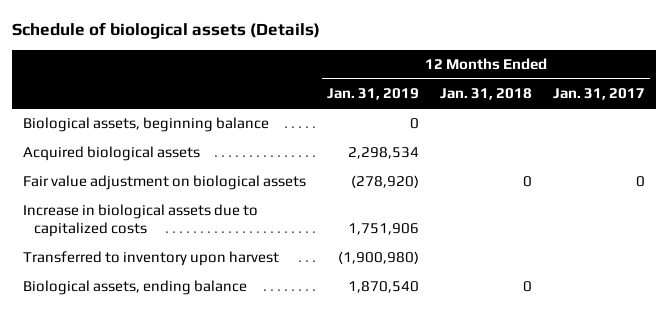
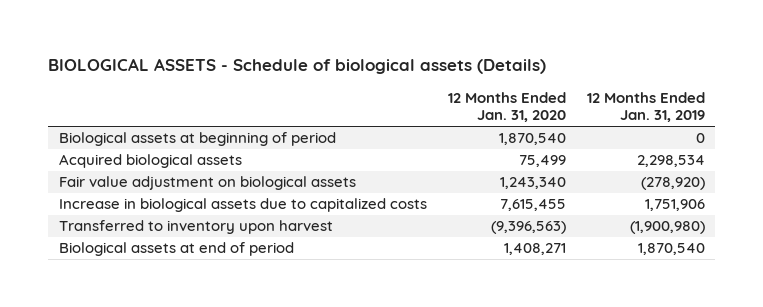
[12,21,321,39] Schedule of biological assets (Details) -> [48,58,547,75] BIOLOGICAL ASSETS - Schedule of biological assets (Details)
[439,88,532,101] Jan. 31, 2018 -> none
[553,88,646,101] Jan. 31, 2017 -> none
none -> [447,91,566,123] 12 Months Ended Jan. 31, 2020
[22,117,269,133] Biological assets, beginning balance -> [58,132,336,147] Biological assets at beginning of period
[22,280,247,296] Biological assets, ending balance -> [58,242,294,257] Biological assets at end of period

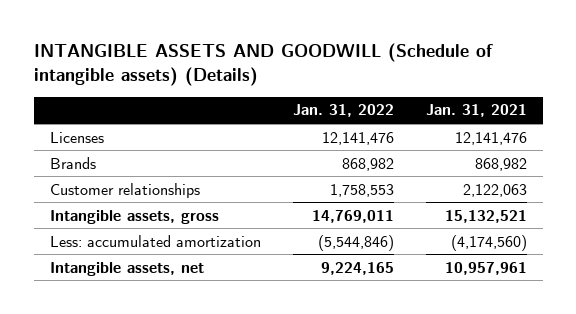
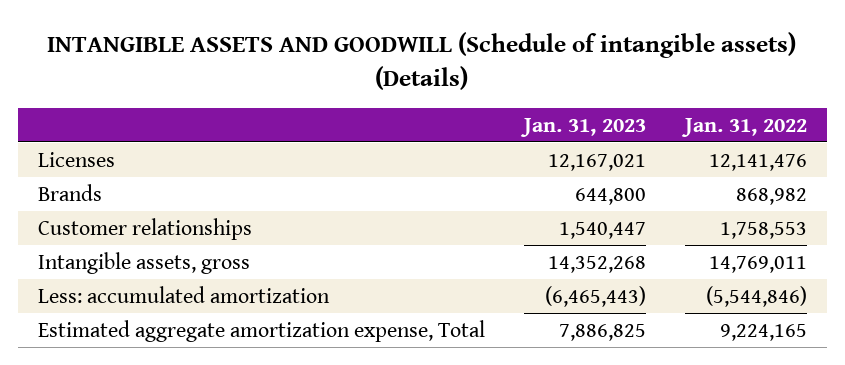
[425,104,527,118] Jan. 31, 2021 -> none
none -> [519,117,646,137] Jan. 31, 2023
[49,261,204,276] Intangible assets, net -> [37,319,485,342] Estimated aggregate amortization expense, Total

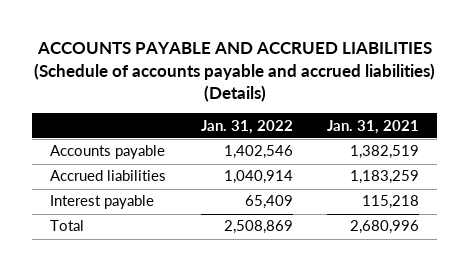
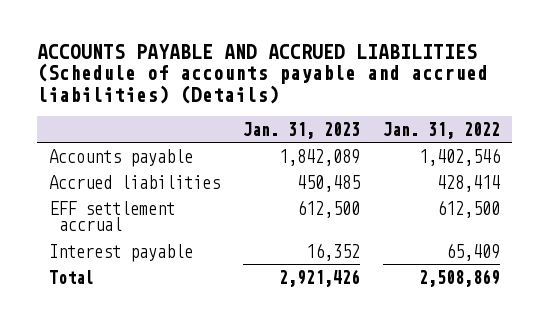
[327,119,420,134] Jan. 31, 2021 -> none
none -> [242,121,360,139] Jan. 31, 2023
[223,170,293,185] 1,040,914 -> [437,174,501,192] 428,414
none -> [48,200,175,232] EFF settlement accrual

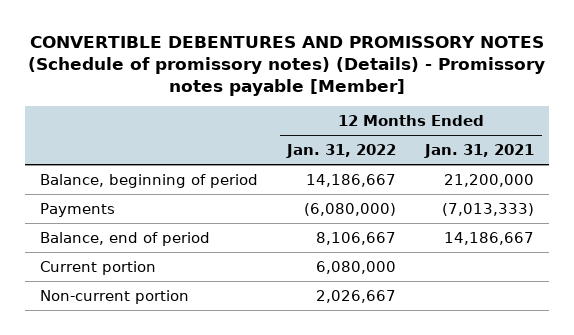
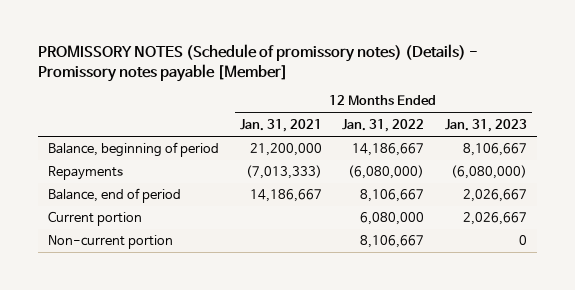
[28,35,546,96] CONVERTIBLE DEBENTURES AND PROMISSORY NOTES (Schedule of promissory notes) (Details) - Promissory notes payable [Member] -> [38,44,479,82] PROMISSORY NOTES (Schedule of promissory notes) (Details) - Promissory notes payable [Member]
none -> [444,118,527,132] Jan. 31, 2023
[39,202,115,217] Payments -> [48,166,124,181] Repayments
[316,289,397,303] 2,026,667 -> [360,235,425,249] 8,106,667

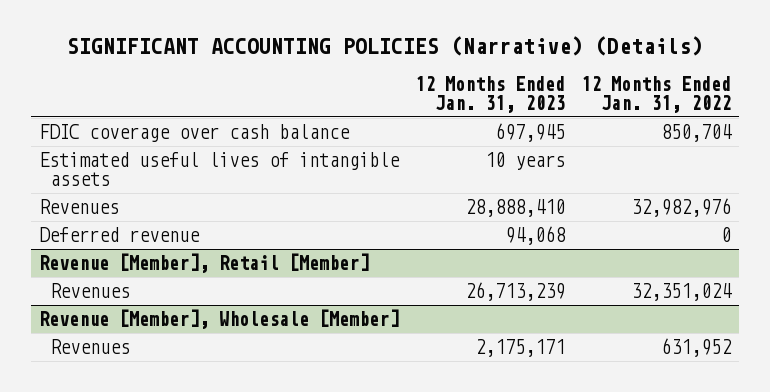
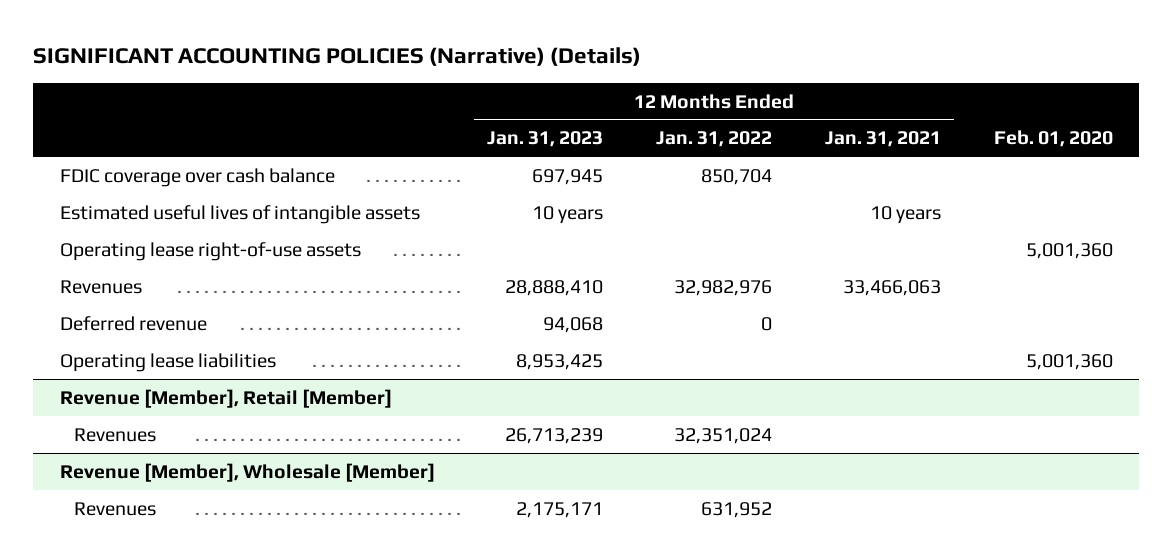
none -> [825,131,942,148] Jan. 31, 2021
none -> [993,130,1113,148] Feb. 01, 2020
none -> [59,241,361,261] Operating lease right-of-use assets
none -> [59,352,276,372] Operating lease liabilities

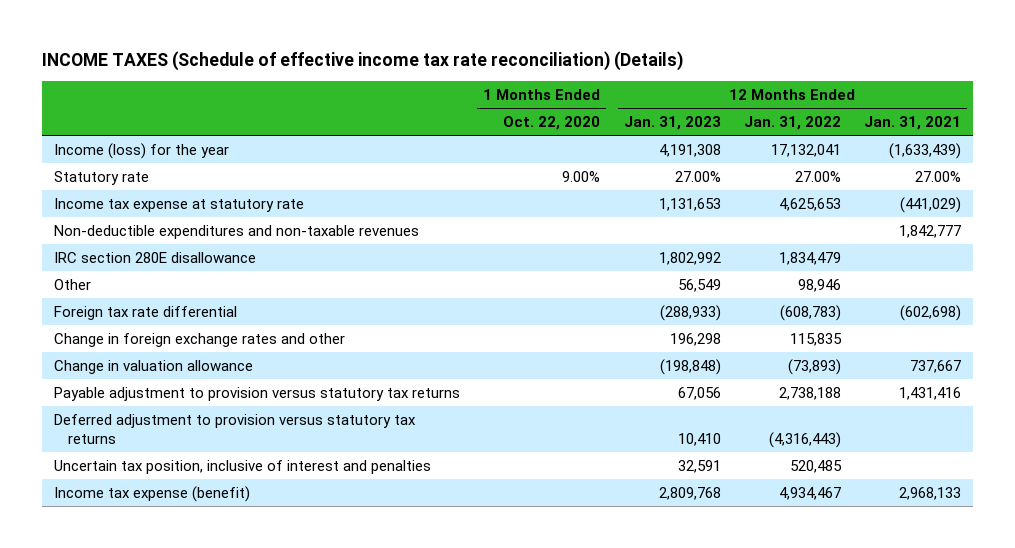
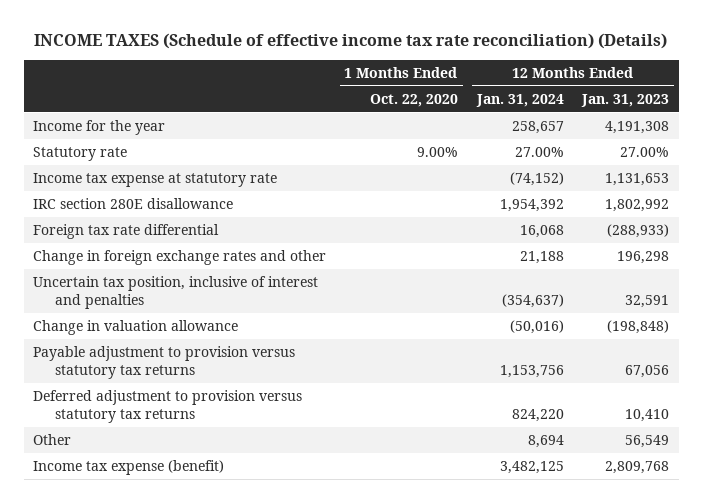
[743,116,841,131] Jan. 31, 2022 -> none
[864,116,962,131] Jan. 31, 2021 -> none
none -> [475,93,564,107] Jan. 31, 2024
[53,143,229,160] Income (loss) for the year -> [33,120,166,136] Income for the year
[53,225,419,240] Non-deductible expenditures and non-taxable revenues -> none
[53,460,431,475] Uncertain tax position, inclusive of interest and penalties -> [33,276,319,309] Uncertain tax position, inclusive of interest and penalties
[53,279,91,291] Other -> [33,434,72,446] Other

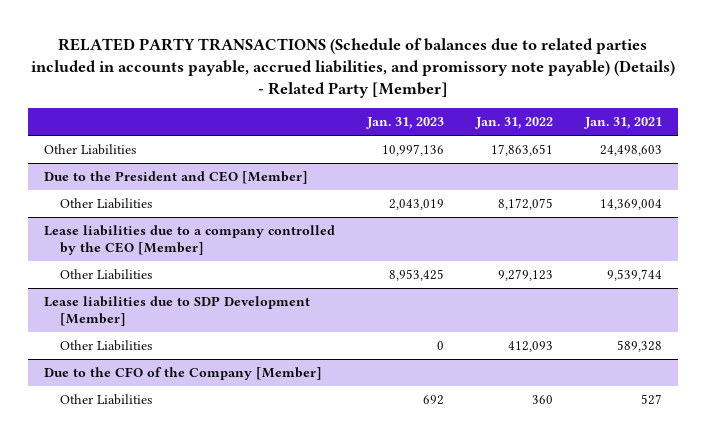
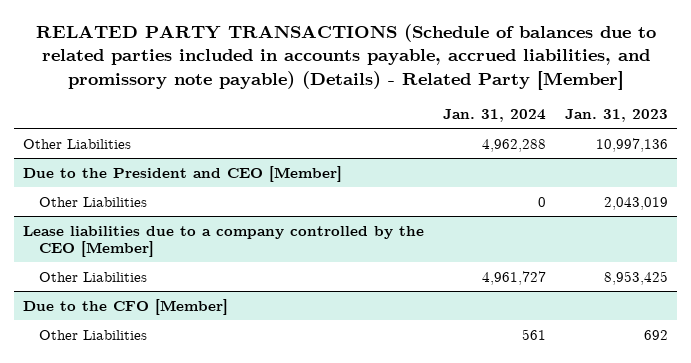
[474,117,553,130] Jan. 31, 2022 -> none
[584,117,663,130] Jan. 31, 2021 -> none
none -> [443,109,547,123] Jan. 31, 2024
[43,296,310,327] Lease liabilities due to SDP Development [Member] -> none
[59,340,152,352] Other Liabilities -> none
[43,367,322,381] Due to the CFO of the Company [Member] -> [23,298,229,315] Due to the CFO [Member]

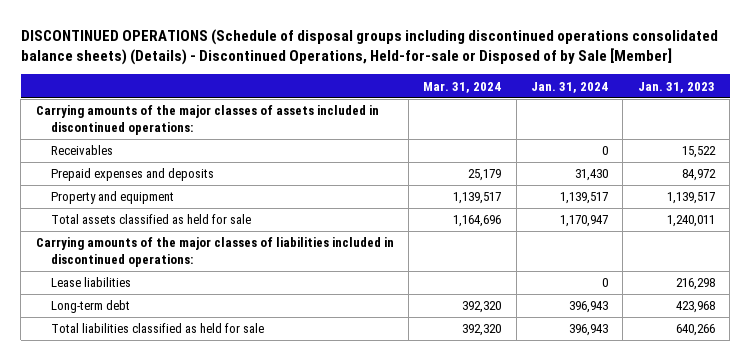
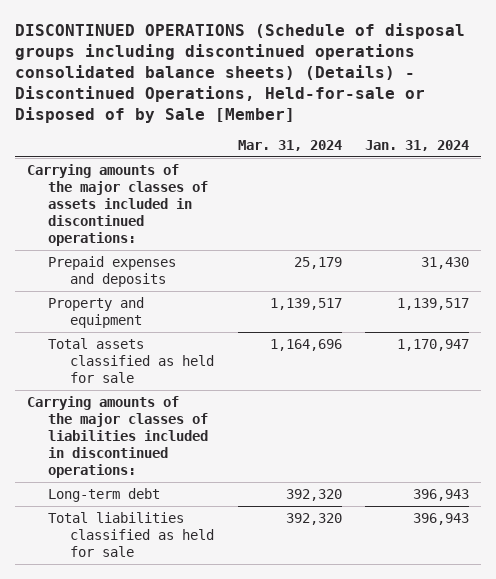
[637,81,715,93] Jan. 31, 2023 -> none
[51,145,114,156] Receivables -> none
[51,277,132,288] Lease liabilities -> none

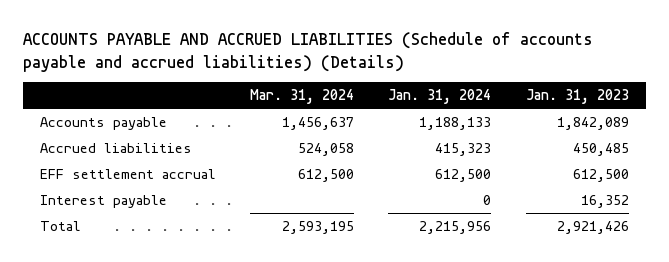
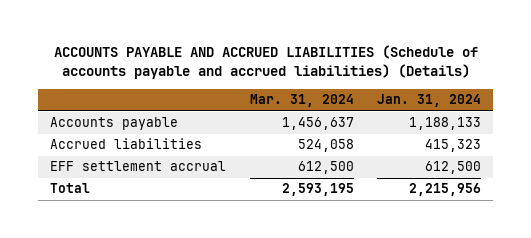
[525,89,629,105] Jan. 31, 2023 -> none
[40,195,168,209] Interest payable -> none

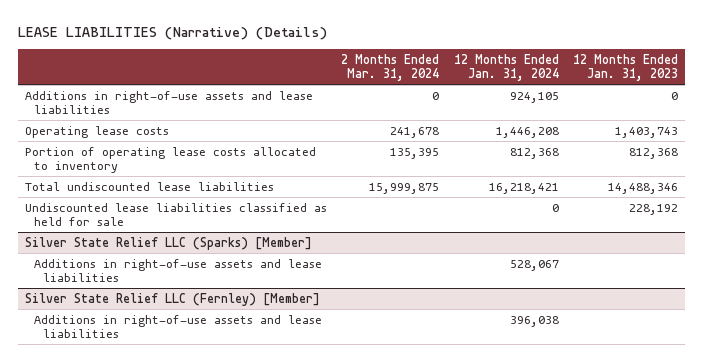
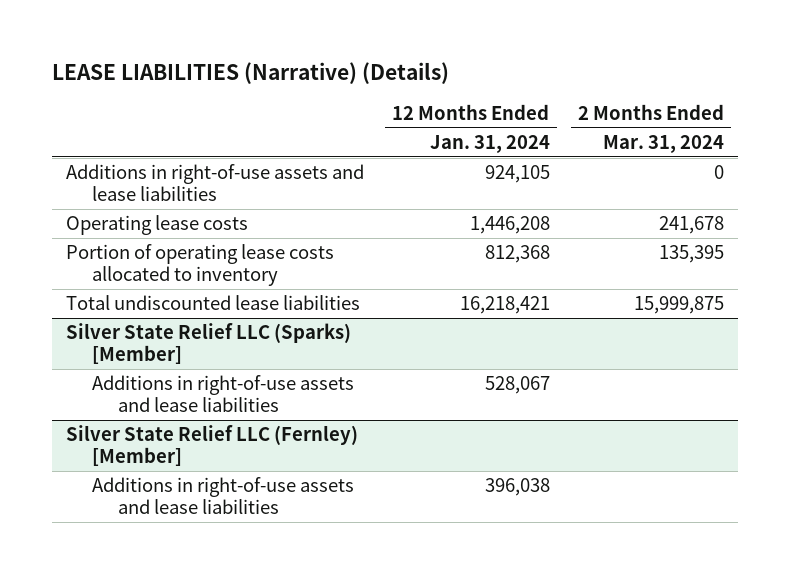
[572,53,678,82] 12 Months Ended Jan. 31, 2023 -> none
[24,202,327,226] Undiscounted lease liabilities classified as held for sale -> none

